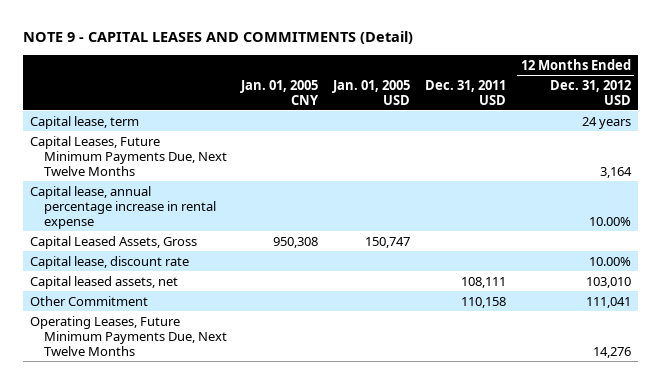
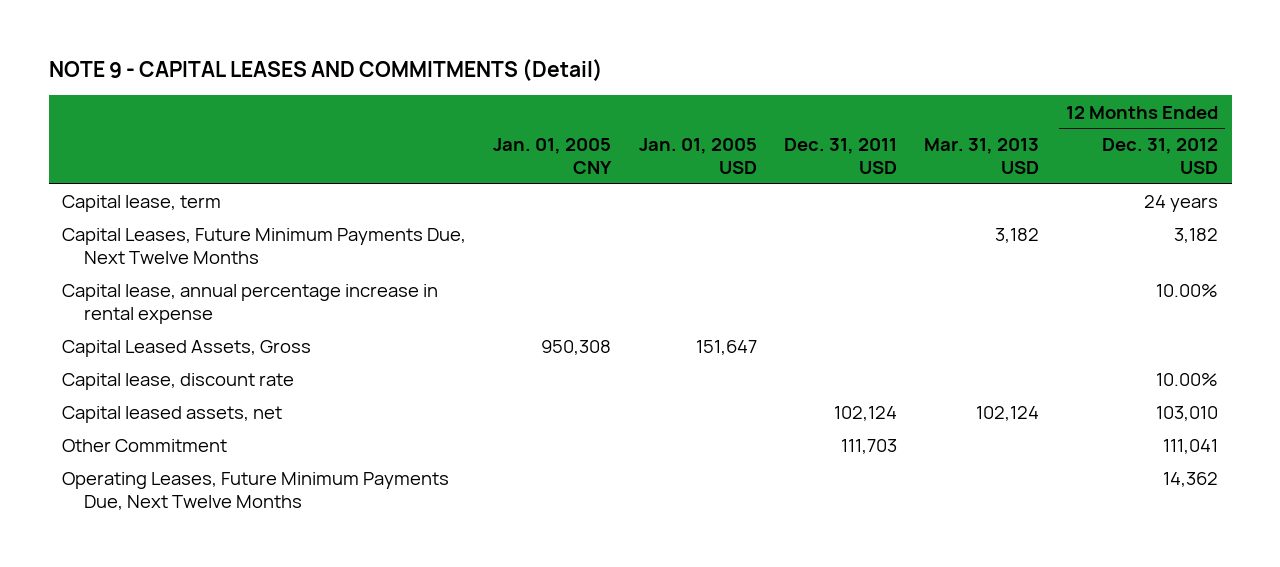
none -> [924,138,1040,175] Mar. 31, 2013 USD
[599,166,632,178] 3,164 -> [1174,228,1219,244] 3,182
[365,236,411,248] 150,747 -> [695,340,757,356] 151,647
[460,276,506,288] 108,111 -> [833,406,897,422] 102,124
[460,296,506,308] 110,158 -> [840,439,897,455] 111,703
[592,346,631,358] 14,276 -> [1163,472,1219,488] 14,362

